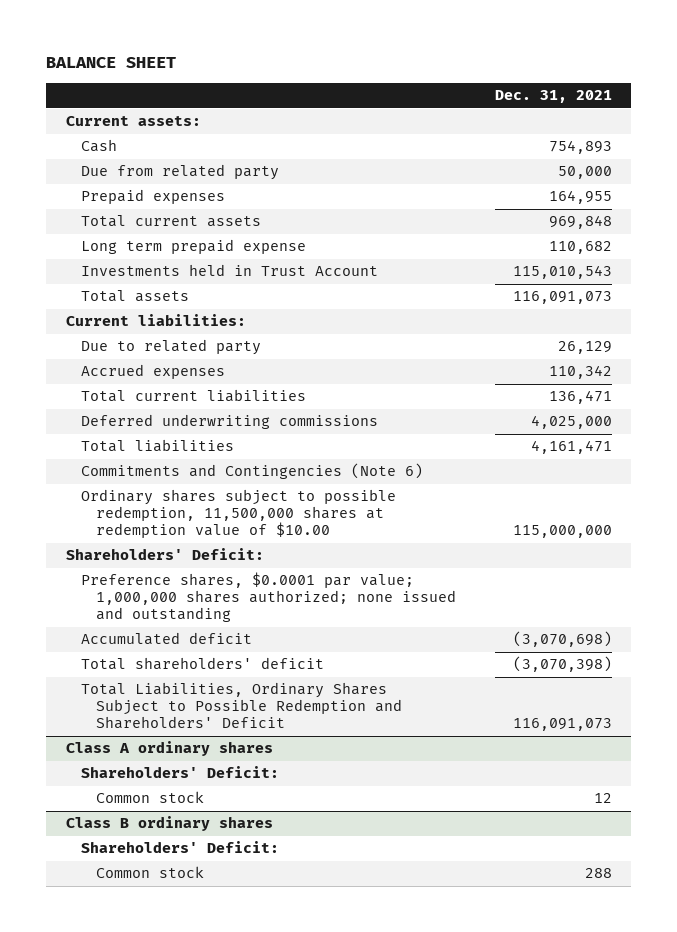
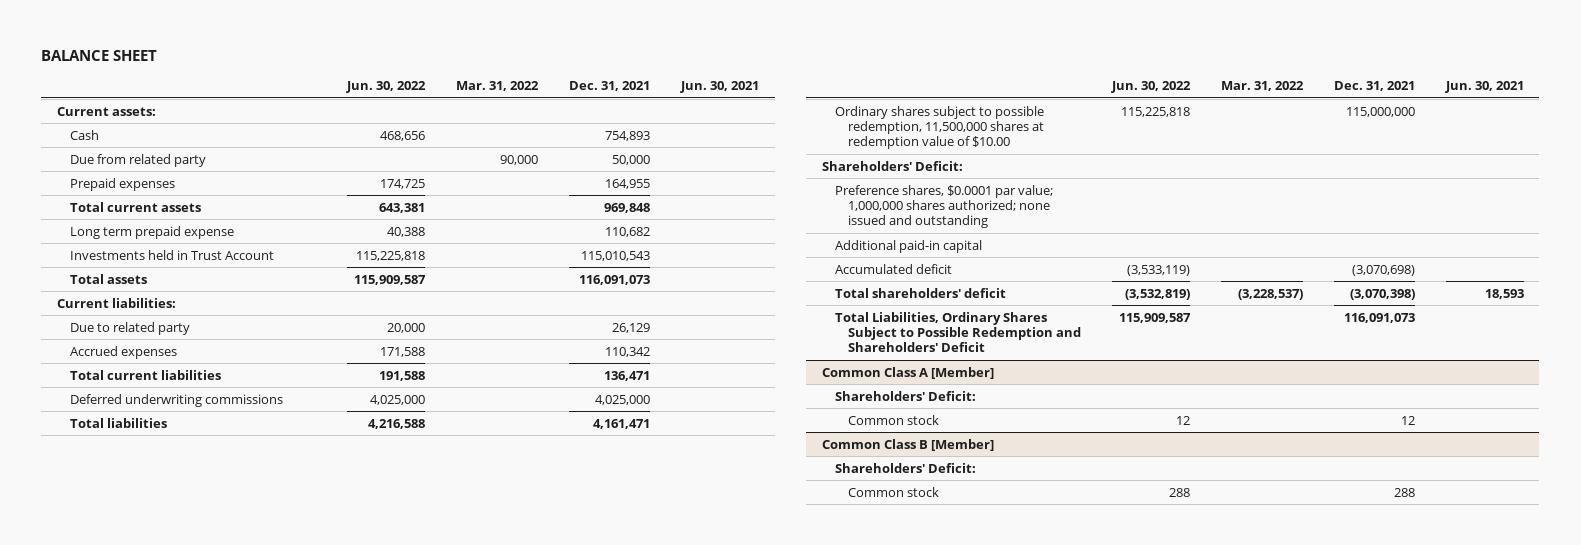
none -> [346,81,427,94] Jun. 30, 2022
none -> [456,81,540,92] Mar. 31, 2022
none -> [680,81,760,94] Jun. 30, 2021
[80,463,423,480] Commitments and Contingencies (Note 6) -> none
none -> [834,239,982,253] Additional paid-in capital
[65,741,273,757] Class A ordinary shares -> [821,366,994,379] Common Class A [Member]
[65,816,273,832] Class B ordinary shares -> [821,438,994,451] Common Class B [Member]

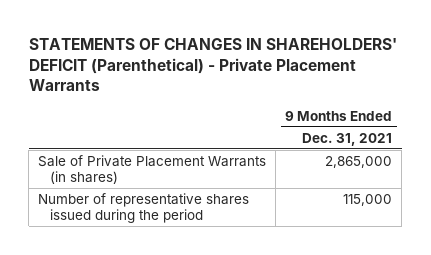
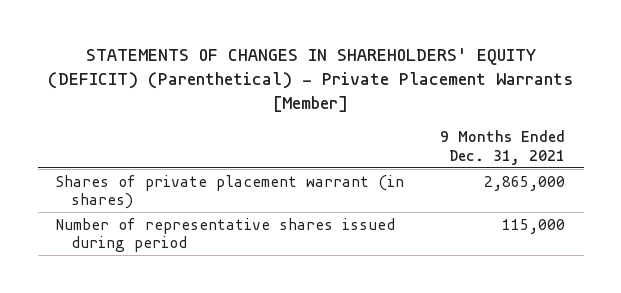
[28,37,397,92] STATEMENTS OF CHANGES IN SHAREHOLDERS' DEFICIT (Parenthetical) - Private Placement Warrants -> [47,48,573,112] STATEMENTS OF CHANGES IN SHAREHOLDERS' EQUITY (DEFICIT) (Parenthetical) - Private Placement Warrants [Member]
[38,154,267,184] Sale of Private Placement Warrants (in shares) -> [55,174,404,210] Shares of private placement warrant (in shares)
[38,192,250,223] Number of representative shares issued during the period -> [55,217,395,253] Number of representative shares issued during period

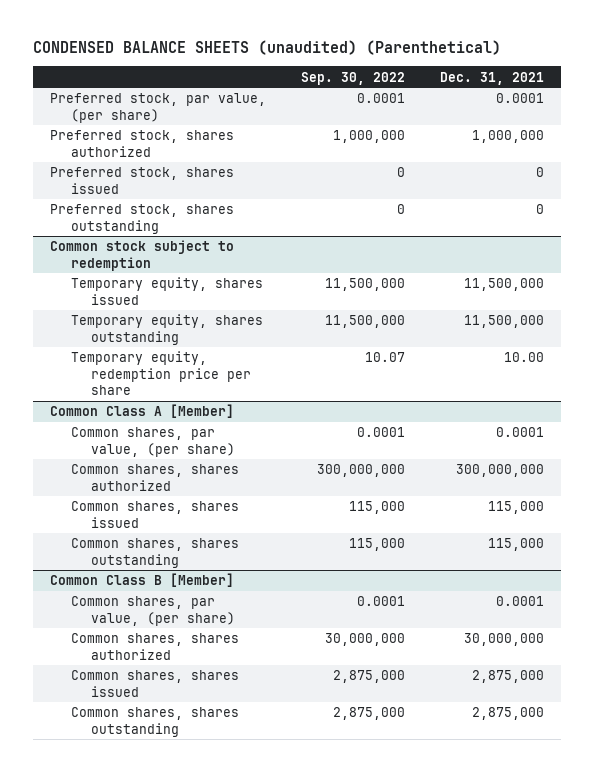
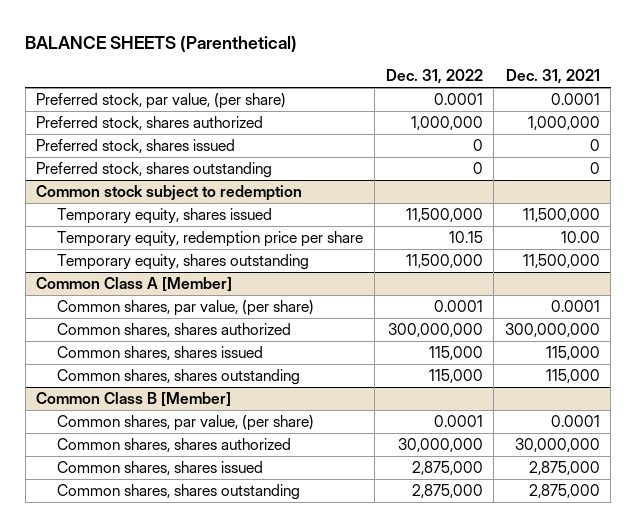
[33,40,502,56] CONDENSED BALANCE SHEETS (unaudited) (Parenthetical) -> [25,35,298,52] BALANCE SHEETS (Parenthetical)
[301,71,406,85] Sep. 30, 2022 -> none
none -> [385,69,483,85] Dec. 31, 2022
[70,314,263,345] Temporary equity, shares outstanding -> [57,254,310,271] Temporary equity, shares outstanding

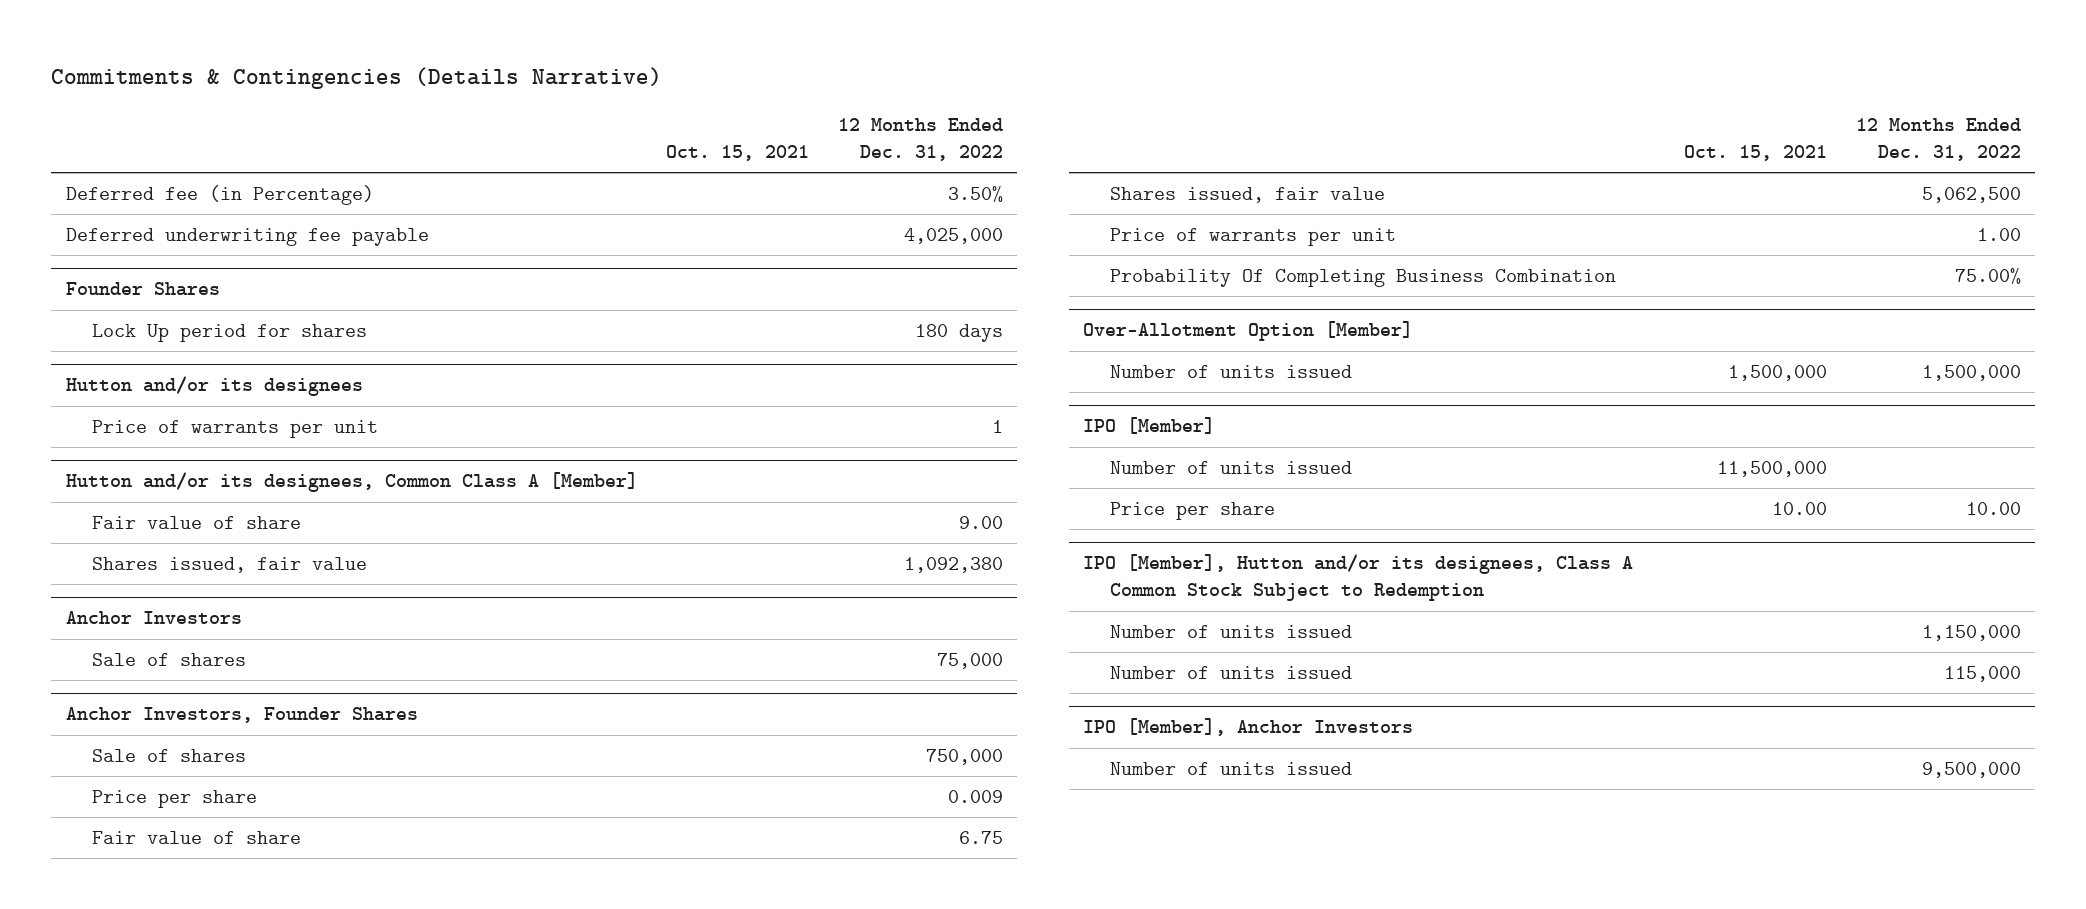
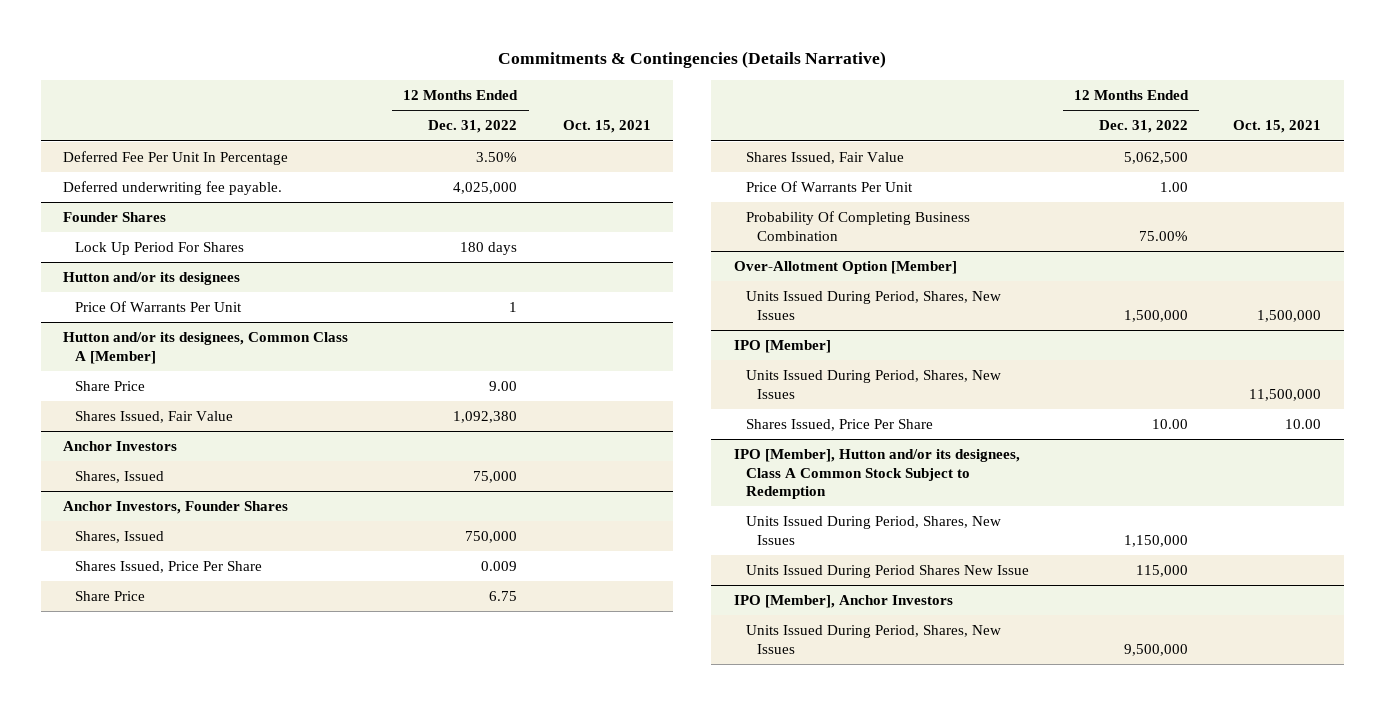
[65,184,374,205] Deferred fee (in Percentage) -> [63,151,289,166] Deferred Fee Per Unit In Percentage
[65,227,429,246] Deferred underwriting fee payable -> [63,181,283,196] Deferred underwriting fee payable.
[92,323,368,342] Lock Up period for shares -> [74,242,244,256] Lock Up Period For Shares
[92,419,379,438] Price of warrants per unit -> [74,301,242,313] Price Of Warrants Per Unit
[92,515,302,529] Fair value of share -> [74,381,145,392] Share Price
[92,556,368,573] Shares issued, fair value -> [74,411,233,424] Shares Issued, Fair Value
[92,652,247,666] Sale of shares -> [74,471,164,484] Shares, Issued
[92,748,247,762] Sale of shares -> [74,531,164,544] Shares, Issued
[92,789,258,808] Price per share -> [74,561,262,574] Shares Issued, Price Per Share
[92,830,302,844] Fair value of share -> [74,591,145,602] Share Price
[1110,186,1386,203] Shares issued, fair value -> [745,152,904,165] Shares Issued, Fair Value
[1110,227,1397,246] Price of warrants per unit -> [745,181,913,193] Price Of Warrants Per Unit
[1110,364,1353,378] Number of units issued -> [745,291,1001,320] Units Issued During Period, Shares, New Issues
[1110,460,1353,474] Number of units issued -> [745,370,1001,399] Units Issued During Period, Shares, New Issues
[1110,501,1276,520] Price per share -> [745,419,933,432] Shares Issued, Price Per Share
[1110,624,1353,638] Number of units issued -> [745,516,1001,545] Units Issued During Period, Shares, New Issues
[1110,665,1353,679] Number of units issued -> [745,565,1029,579] Units Issued During Period Shares New Issue
[1110,761,1353,775] Number of units issued -> [745,625,1001,654] Units Issued During Period, Shares, New Issues

